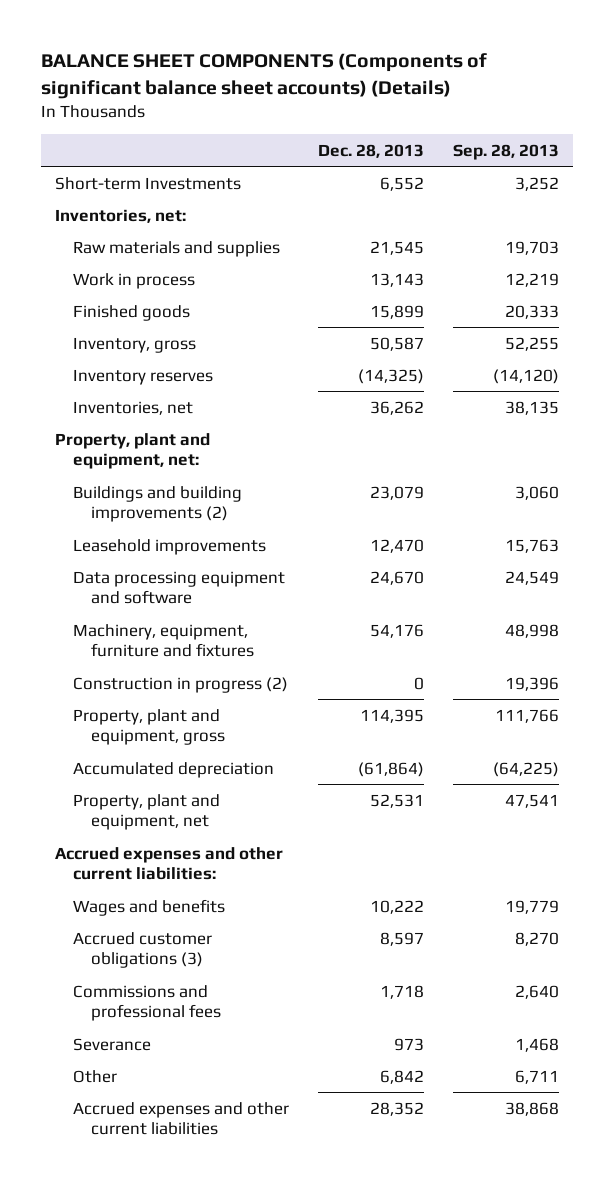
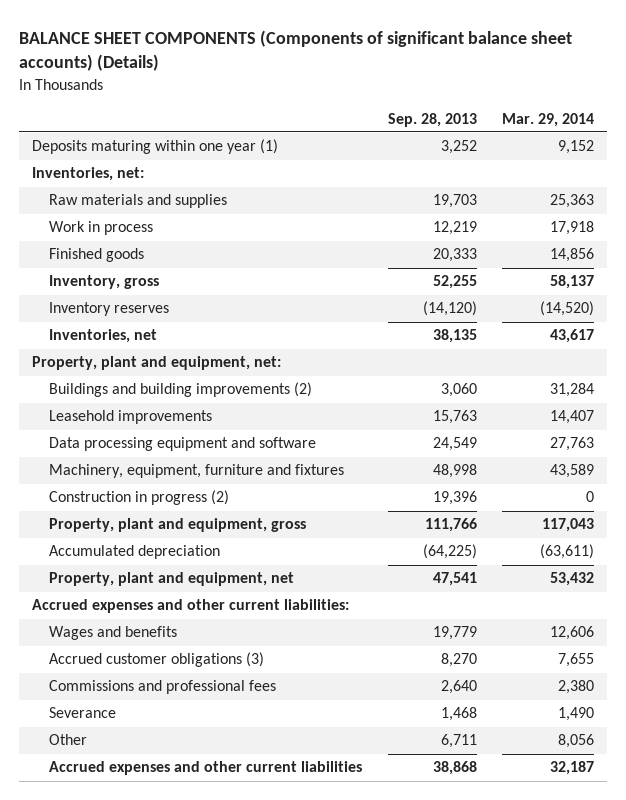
[318,143,425,158] Dec. 28, 2013 -> none
none -> [502,112,595,127] Mar. 29, 2014
[55,176,242,190] Short-term Investments -> [31,139,278,155] Deposits maturing within one year (1)

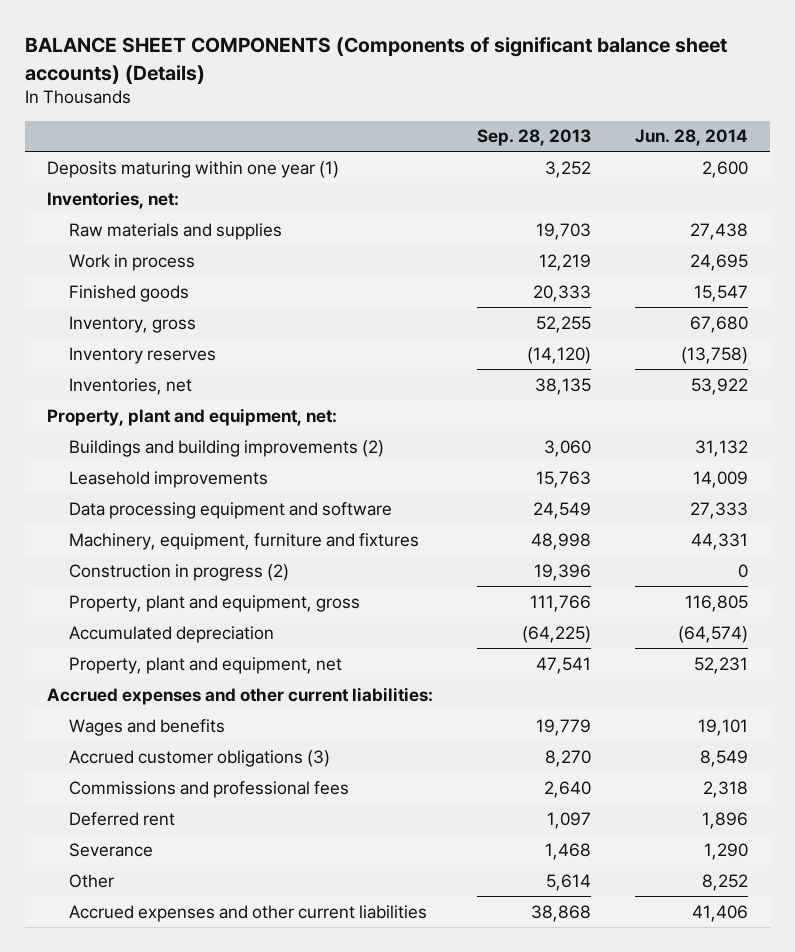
[502,112,595,127] Mar. 29, 2014 -> none
none -> [634,129,748,147] Jun. 28, 2014
none -> [69,811,176,826] Deferred rent
[440,734,477,749] 6,711 -> [545,873,591,891] 5,614

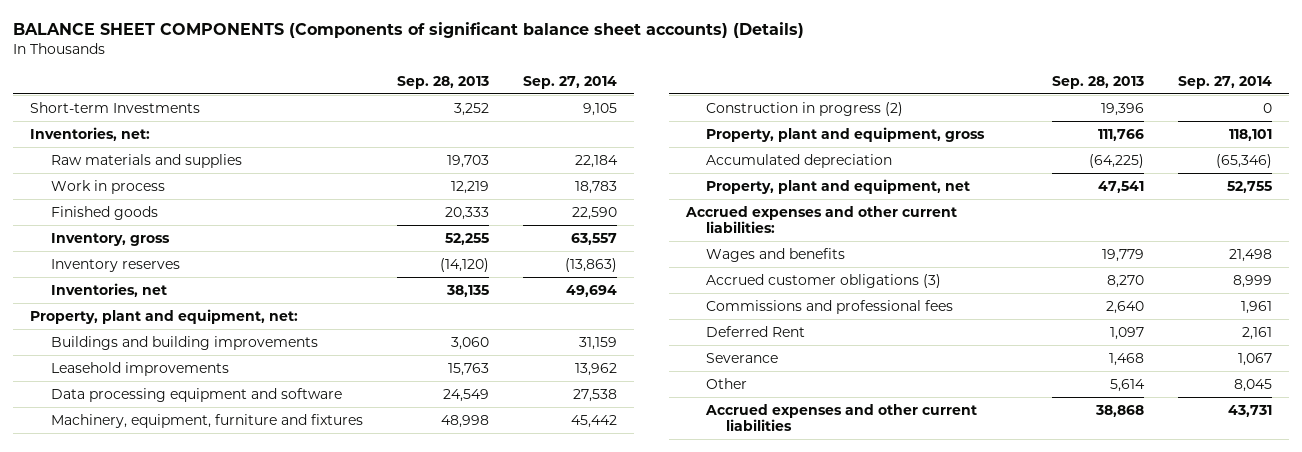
[634,129,748,147] Jun. 28, 2014 -> none
none -> [522,75,617,89] Sep. 27, 2014
[47,160,340,178] Deposits maturing within one year (1) -> [30,101,201,113] Short-term Investments
[69,439,385,457] Buildings and building improvements (2) -> [50,335,318,350] Buildings and building improvements
[69,811,176,826] Deferred rent -> [706,325,806,337] Deferred Rent

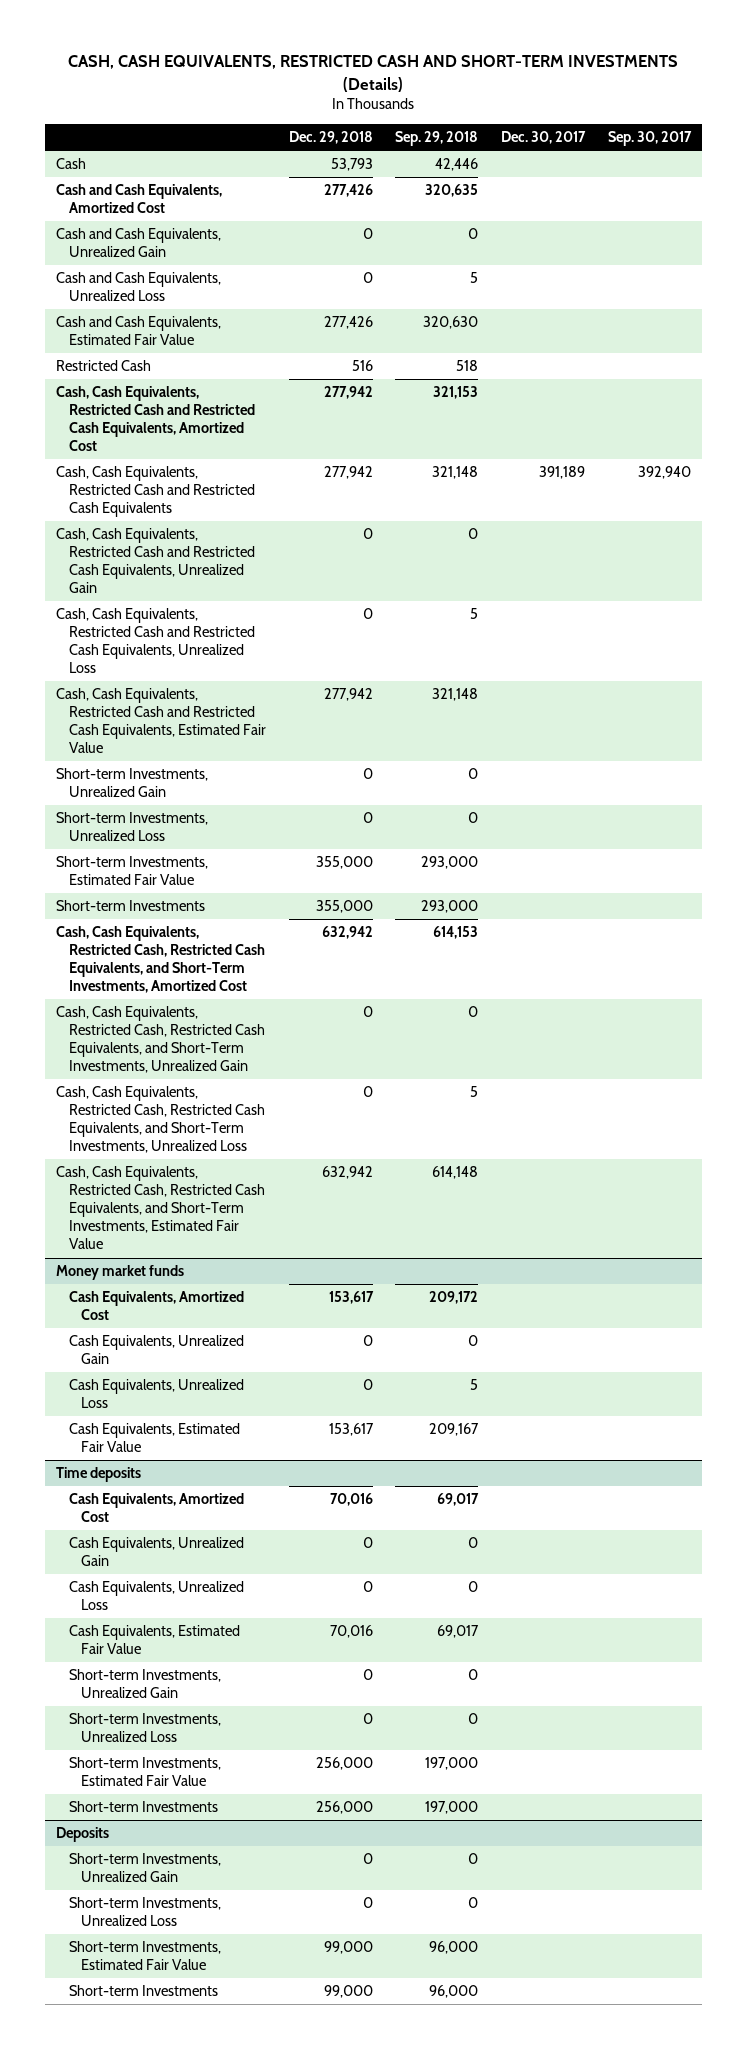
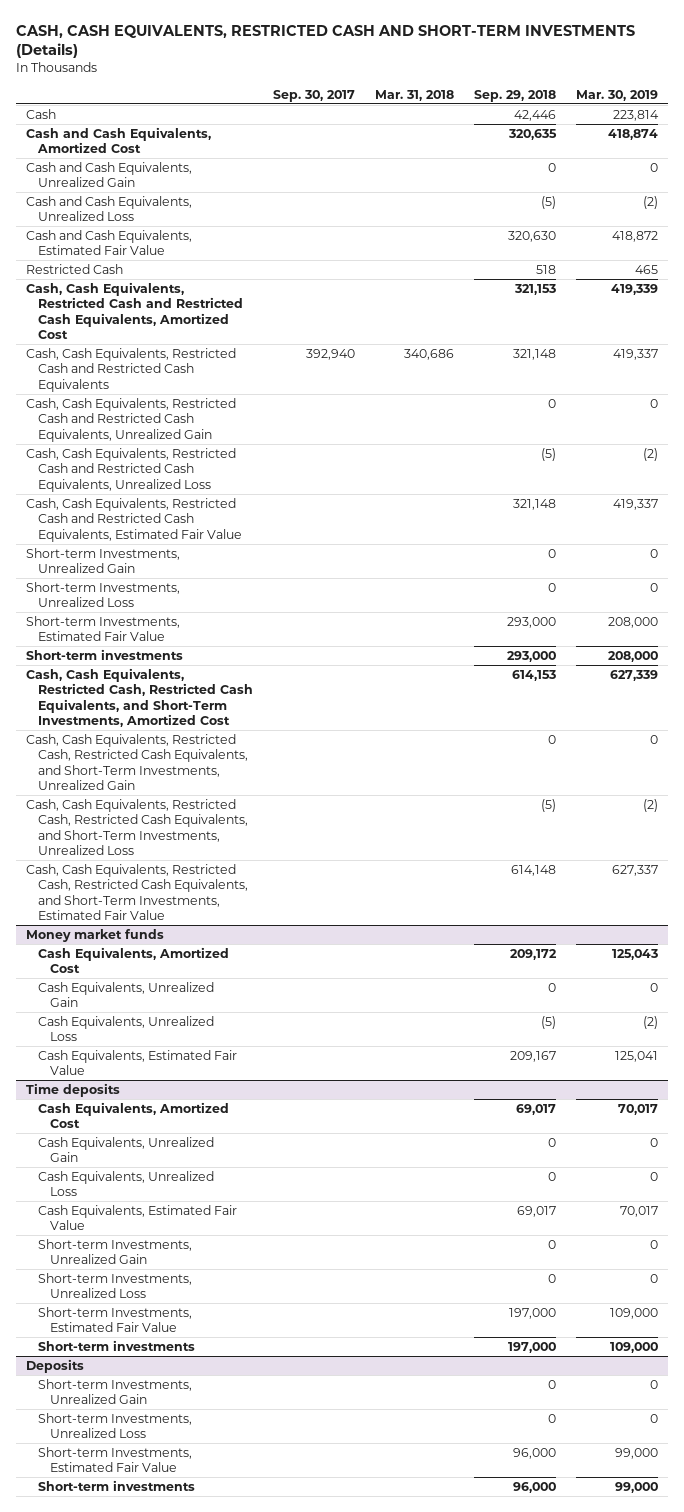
[288,130,373,144] Dec. 29, 2018 -> none
[500,130,586,144] Dec. 30, 2017 -> none
none -> [374,89,454,101] Mar. 31, 2018
none -> [575,89,658,101] Mar. 30, 2019
[470,272,479,284] 5 -> [540,195,556,209] (5)
[470,608,479,620] 5 -> [540,447,556,461] (5)
[56,900,206,912] Short-term Investments -> [26,648,184,660] Short-term investments
[470,1086,479,1098] 5 -> [540,798,556,812] (5)
[470,1379,479,1391] 5 -> [540,1015,556,1029] (5)
[68,1801,218,1813] Short-term Investments -> [38,1339,196,1351] Short-term investments
[68,1985,218,1997] Short-term Investments -> [38,1479,196,1491] Short-term investments

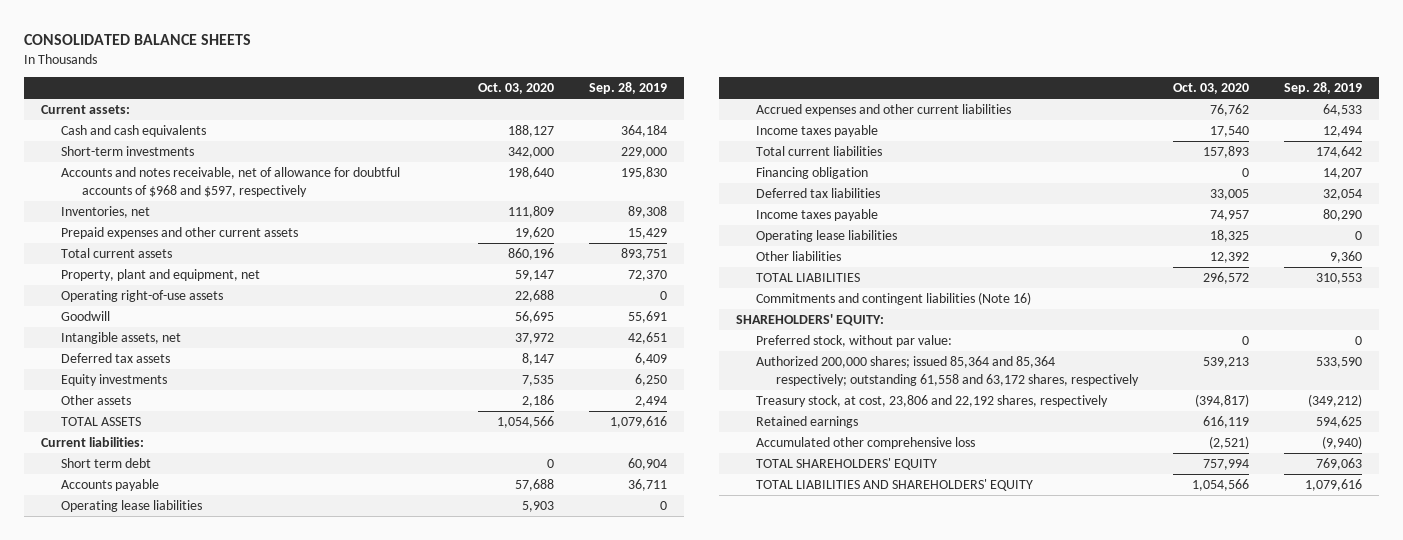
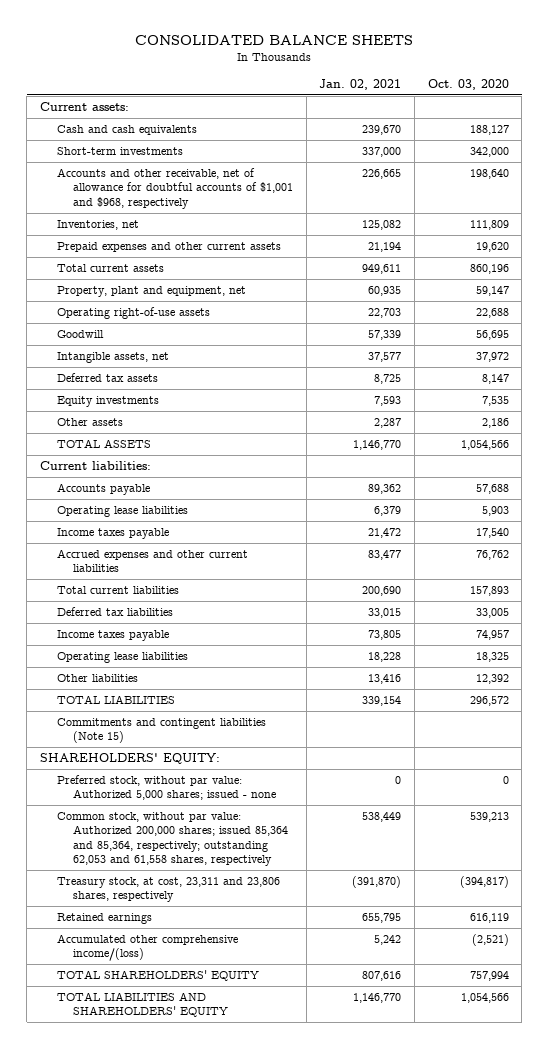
[589,82,668,95] Sep. 28, 2019 -> none
none -> [319,79,402,91] Jan. 02, 2021
[61,166,401,197] Accounts and notes receivable, net of allowance for doubtful accounts of $968 and $597, respectively -> [56,167,294,209] Accounts and other receivable, net of allowance for doubtful accounts of $1,001 and $968, respectively
[61,457,152,468] Short term debt -> none
[755,103,1011,116] Accrued expenses and other current liabilities -> [56,548,248,573] Accrued expenses and other current liabilities
[755,166,868,179] Financing obligation -> none
[755,291,1031,305] Commitments and contingent liabilities (Note 16) -> [56,717,266,744] Commitments and contingent liabilities (Note 15)
[755,334,952,347] Preferred stock, without par value: -> [56,774,277,801] Preferred stock, without par value: Authorized 5,000 shares; issued - none
[755,355,1140,386] Authorized 200,000 shares; issued 85,364 and 85,364 respectively; outstanding 61,558 and 63,172 shares, respectively -> [56,811,289,867] Common stock, without par value: Authorized 200,000 shares; issued 85,364 and 85,364, respectively; outstanding 62,053 and 61,558 shares, respectively
[755,394,1108,407] Treasury stock, at cost, 23,806 and 22,192 shares, respectively -> [56,876,280,903] Treasury stock, at cost, 23,311 and 23,806 shares, respectively
[755,436,975,449] Accumulated other comprehensive loss -> [56,933,238,962] Accumulated other comprehensive income/(loss)

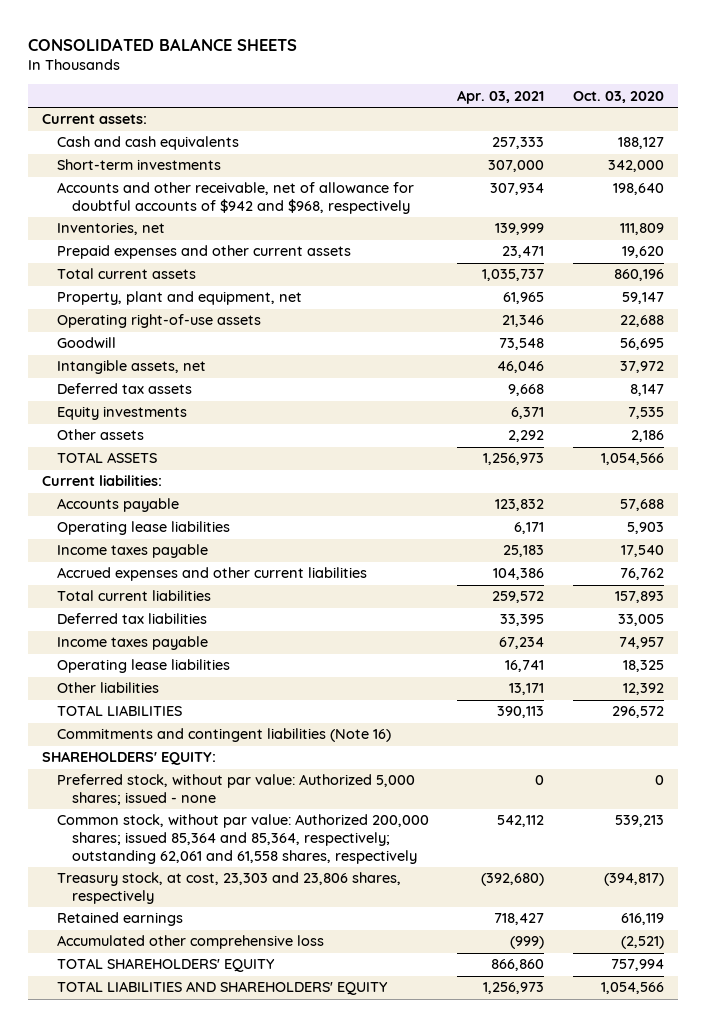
[319,79,402,91] Jan. 02, 2021 -> none
none -> [457,89,545,104] Apr. 03, 2021
[56,167,294,209] Accounts and other receivable, net of allowance for doubtful accounts of $1,001 and $968, respectively -> [56,182,414,215] Accounts and other receivable, net of allowance for doubtful accounts of $942 and $968, respectively
[56,717,266,744] Commitments and contingent liabilities (Note 15) -> [56,728,391,743] Commitments and contingent liabilities (Note 16)
[56,811,289,867] Common stock, without par value: Authorized 200,000 shares; issued 85,364 and 85,364, respectively; outstanding 62,053 and 61,558 shares, respectively -> [56,814,429,865] Common stock, without par value: Authorized 200,000 shares; issued 85,364 and 85,364, respectively; outstanding 62,061 and 61,558 shares, respectively
[56,876,280,903] Treasury stock, at cost, 23,311 and 23,806 shares, respectively -> [56,872,401,905] Treasury stock, at cost, 23,303 and 23,806 shares, respectively
[56,933,238,962] Accumulated other comprehensive income/(loss) -> [56,935,324,950] Accumulated other comprehensive loss

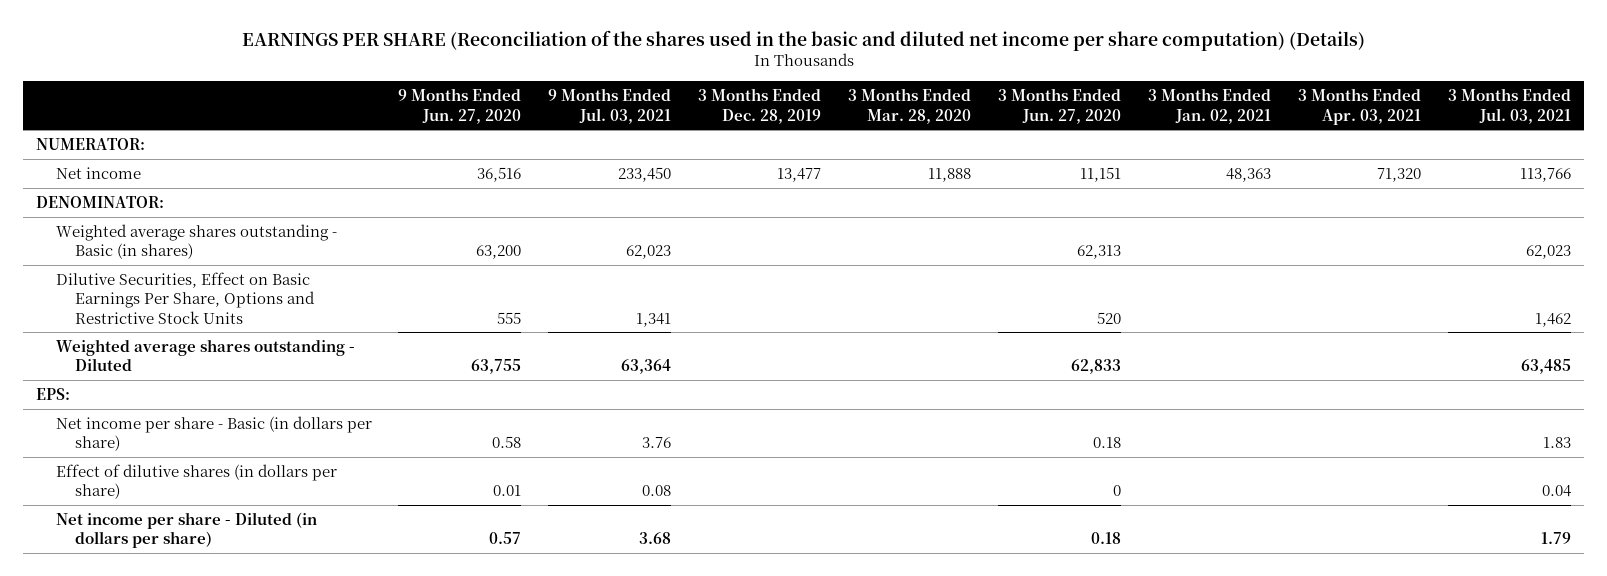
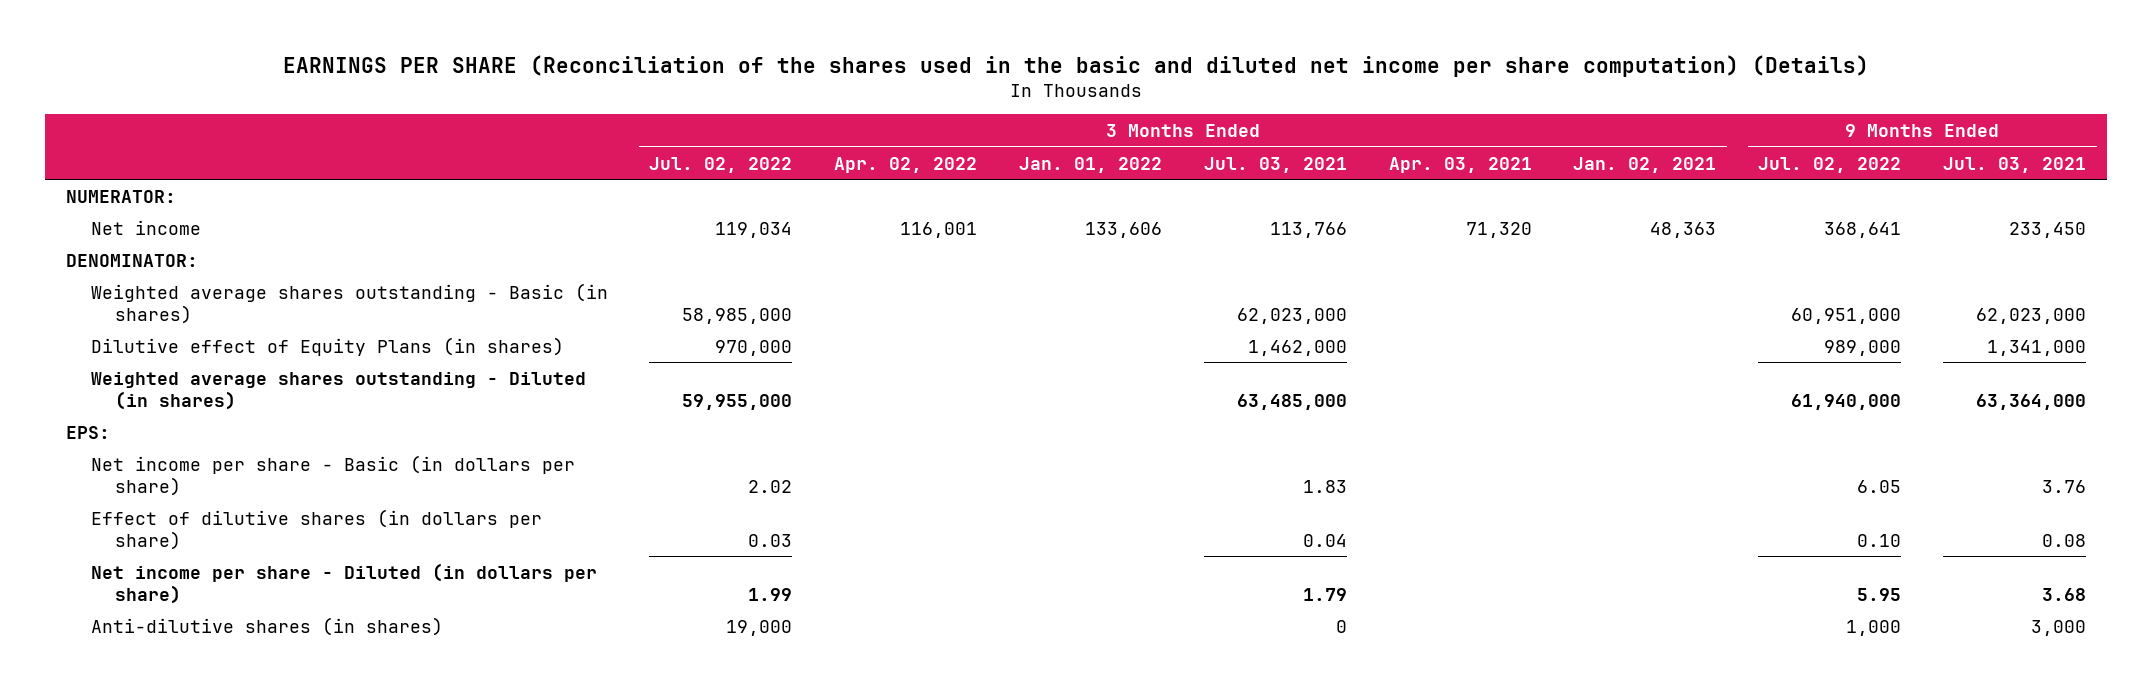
[398,88,522,124] 9 Months Ended Jun. 27, 2020 -> none
[698,88,822,124] 3 Months Ended Dec. 28, 2019 -> none
[848,88,972,124] 3 Months Ended Mar. 28, 2020 -> none
[998,88,1122,124] 3 Months Ended Jun. 27, 2020 -> none
none -> [649,156,793,173] Jul. 02, 2022
none -> [834,156,978,173] Apr. 02, 2022
none -> [1019,156,1163,173] Jan. 01, 2022
none -> [1758,156,1902,173] Jul. 02, 2022
[55,271,315,324] Dilutive Securities, Effect on Basic Earnings Per Share, Options and Restrictive Stock Units -> none
[626,245,672,260] 62,023 -> [1976,307,2087,324] 62,023,000
[1525,245,1571,260] 62,023 -> [1236,307,1347,324] 62,023,000
none -> [90,336,564,356] Dilutive effect of Equity Plans (in shares)
[55,338,355,372] Weighted average shares outstanding - Diluted -> [90,371,586,410] Weighted average shares outstanding - Diluted (in shares)
[621,359,672,375] 63,364 -> [1976,393,2087,410] 63,364,000
[1520,359,1571,375] 63,485 -> [1236,393,1347,410] 63,485,000
none -> [90,616,443,636] Anti-dilutive shares (in shares)

